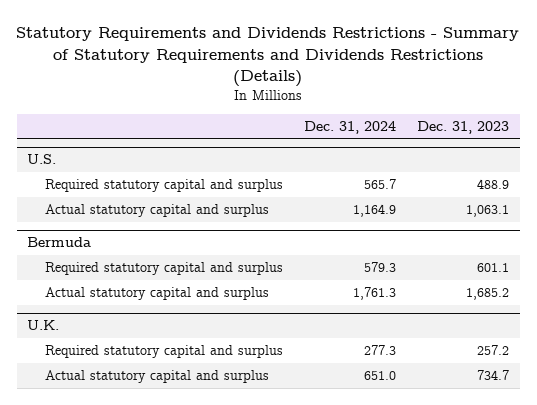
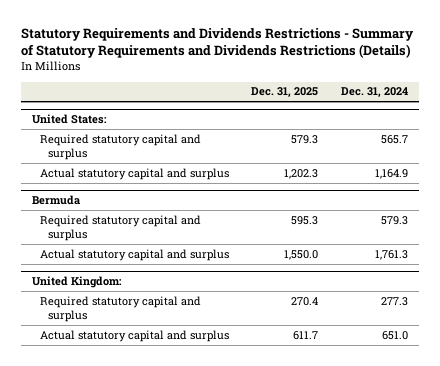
[417,120,510,134] Dec. 31, 2023 -> none
none -> [251,87,319,98] Dec. 31, 2025
[27,154,57,165] U.S. -> [32,113,108,124] United States:
[27,320,60,331] U.K. -> [32,275,123,288] United Kingdom:

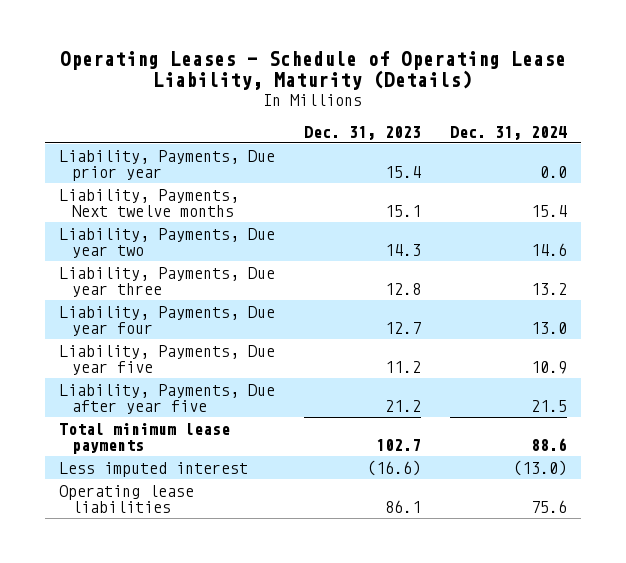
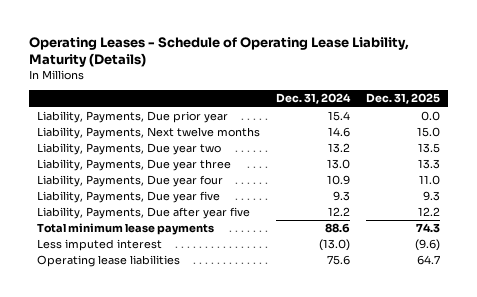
[303,125,421,140] Dec. 31, 2023 -> none
none -> [366,93,441,105] Dec. 31, 2025
[539,165,567,178] 0.0 -> [328,111,351,122] 15.4
[530,204,567,217] 15.4 -> [328,127,351,138] 14.6
[530,242,567,256] 14.6 -> [328,143,351,154] 13.2
[530,282,567,295] 13.2 -> [327,159,351,170] 13.0
[530,321,567,334] 13.0 -> [327,175,351,186] 10.9
[530,360,567,374] 10.9 -> [333,191,351,202] 9.3
[530,399,567,412] 21.5 -> [328,207,351,217] 12.2

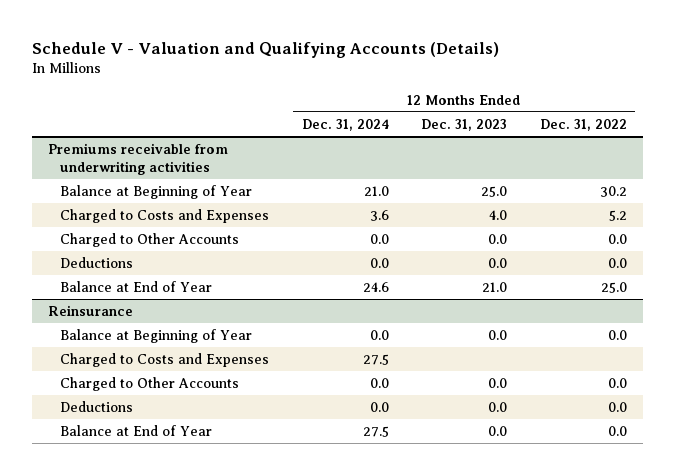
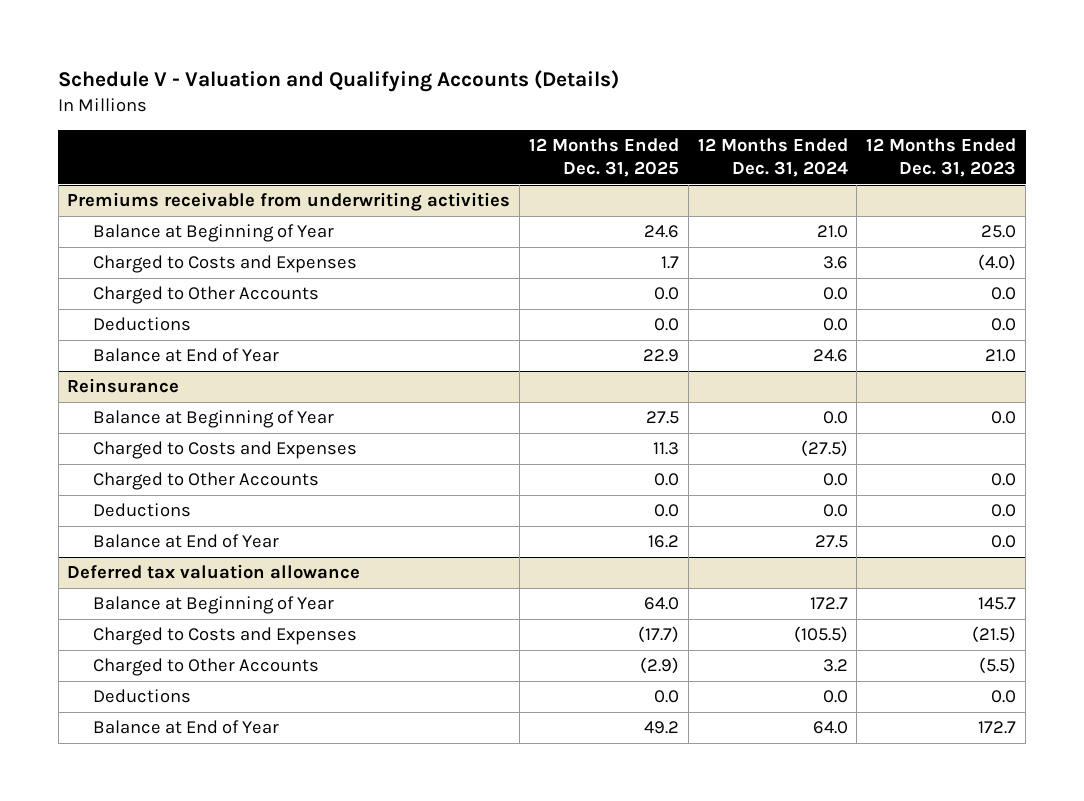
[539,118,627,131] Dec. 31, 2022 -> none
none -> [528,137,679,177] 12 Months Ended Dec. 31, 2025
[489,210,508,221] 4.0 -> [978,254,1017,272] (4.0)
[362,354,389,366] 27.5 -> [800,440,848,458] (27.5)
none -> [67,564,361,580] Deferred tax valuation allowance
none -> [93,596,335,615] Balance at Beginning of Year
none -> [93,627,358,646] Charged to Costs and Expenses
none -> [93,658,320,677] Charged to Other Accounts
none -> [93,689,192,704] Deductions
none -> [93,720,280,735] Balance at End of Year

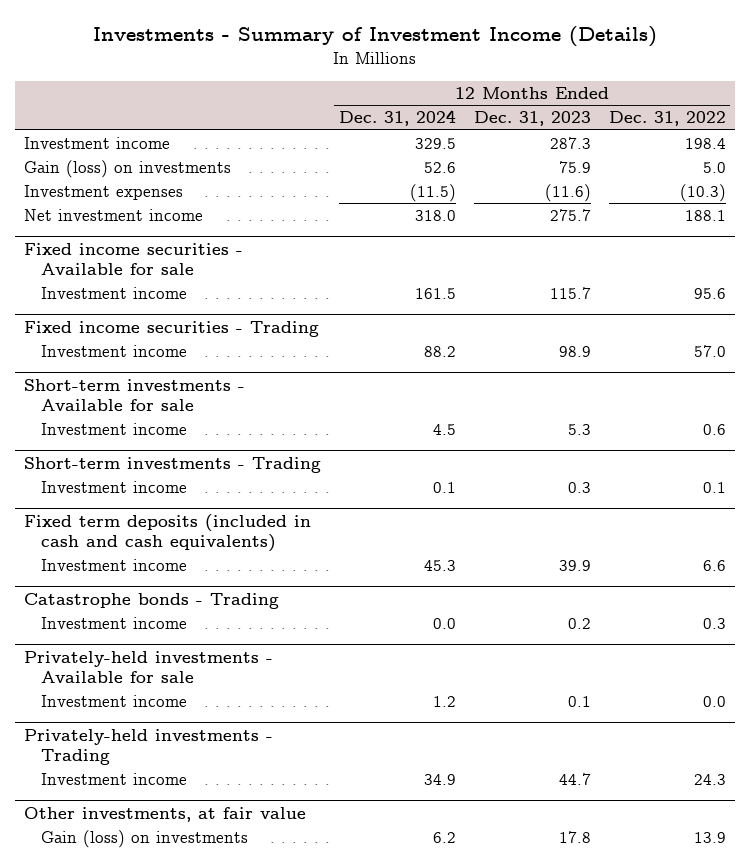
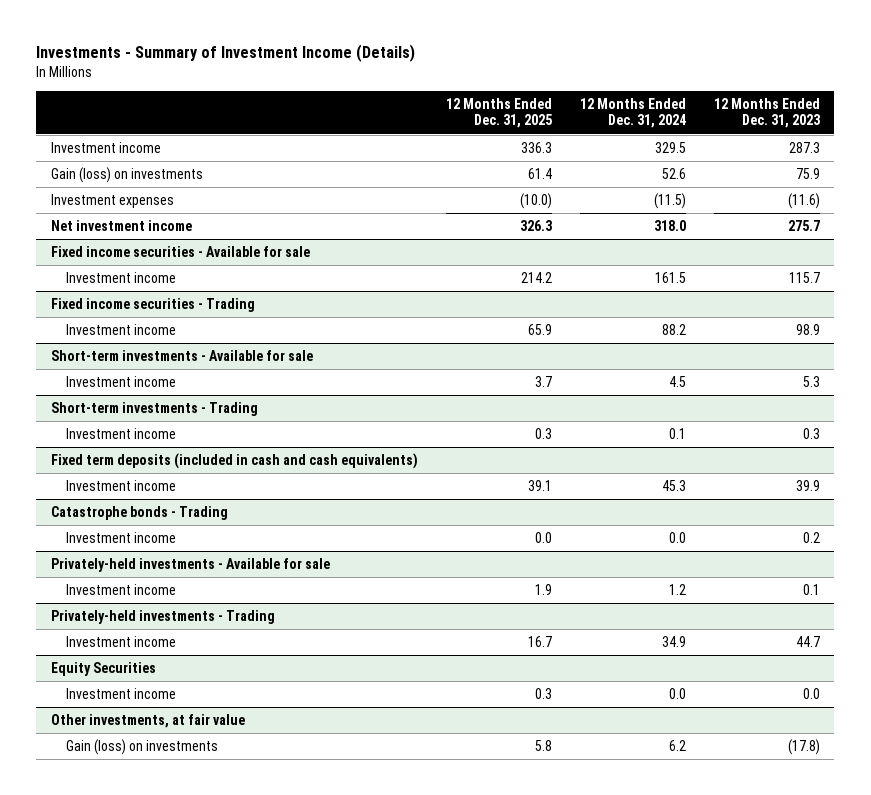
[608,111,726,127] Dec. 31, 2022 -> none
none -> [445,97,552,129] 12 Months Ended Dec. 31, 2025
none -> [50,661,156,676] Equity Securities
none -> [66,687,177,699] Investment income
[558,831,591,844] 17.8 -> [788,738,821,755] (17.8)

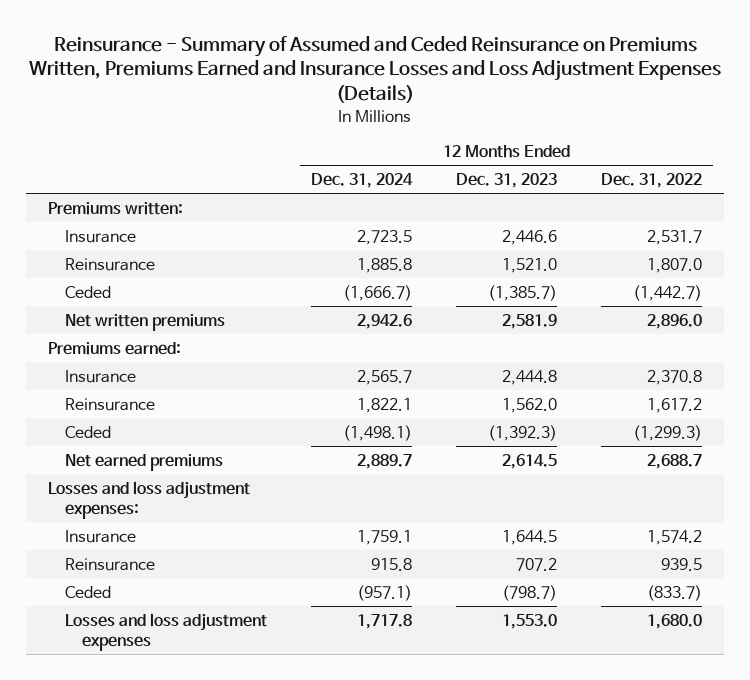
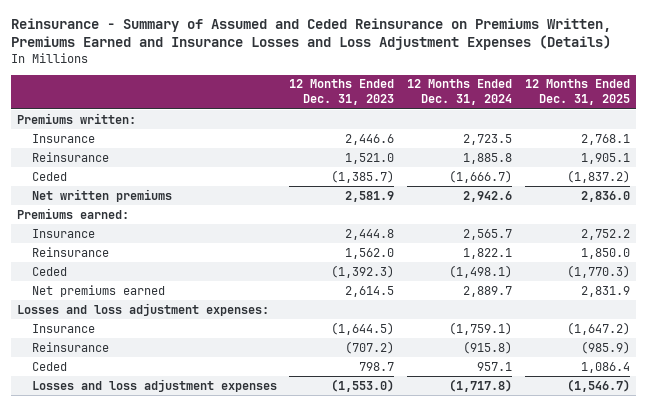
[601,173,703,189] Dec. 31, 2022 -> none
none -> [524,79,630,106] 12 Months Ended Dec. 31, 2025
[65,453,224,471] Net earned premiums -> [31,284,165,297] Net premiums earned
[357,529,413,545] 1,759.1 -> [449,321,513,335] (1,759.1)
[502,529,558,545] 1,644.5 -> [331,321,395,335] (1,644.5)
[371,557,413,571] 915.8 -> [463,340,513,354] (915.8)
[516,557,558,571] 707.2 -> [345,340,395,354] (707.2)
[357,584,413,601] (957.1) -> [477,361,513,371] 957.1
[502,584,558,601] (798.7) -> [359,361,395,371] 798.7
[357,613,413,629] 1,717.8 -> [449,378,513,392] (1,717.8)
[502,613,558,629] 1,553.0 -> [331,378,395,392] (1,553.0)

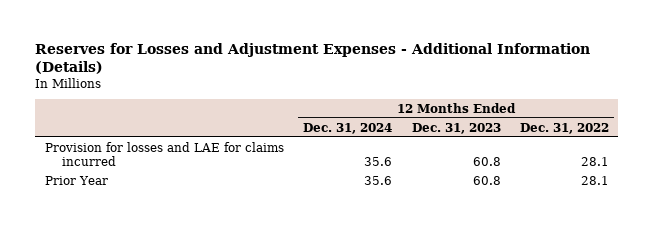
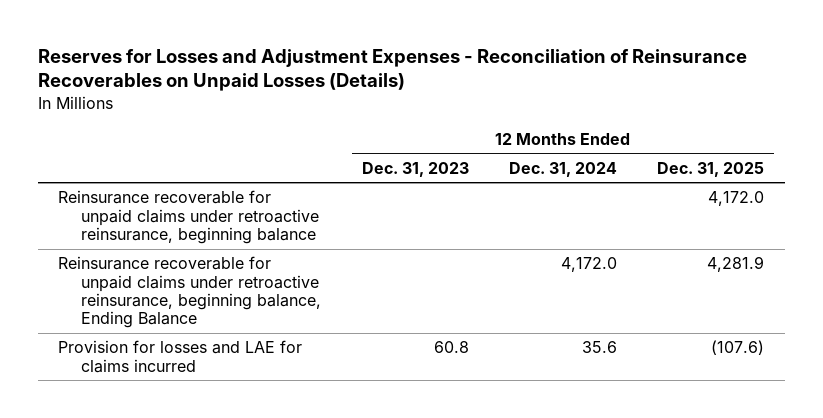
[35,42,591,74] Reserves for Losses and Adjustment Expenses - Additional Information (Details) -> [37,48,747,92] Reserves for Losses and Adjustment Expenses - Reconciliation of Reinsurance Recoverables on Unpaid Losses (Details)
[519,122,609,134] Dec. 31, 2022 -> none
none -> [657,161,765,177] Dec. 31, 2025
none -> [58,190,320,245] Reinsurance recoverable for unpaid claims under retroactive reinsurance, beginning balance
none -> [58,256,322,329] Reinsurance recoverable for unpaid claims under retroactive reinsurance, beginning balance, Ending Balance
[45,175,109,185] Prior Year -> none

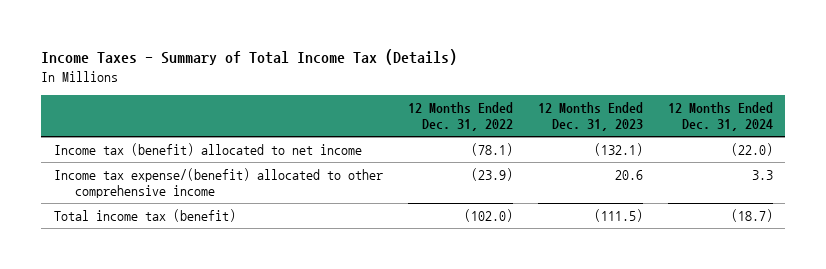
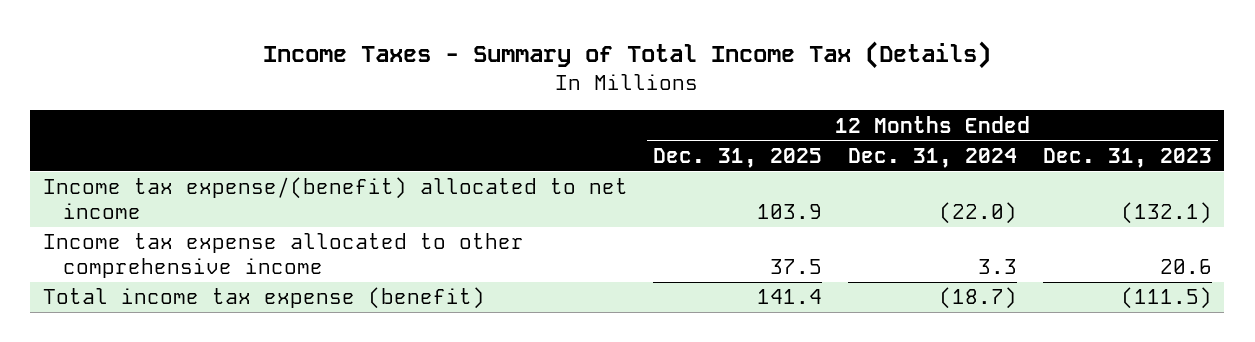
[407,101,513,131] 12 Months Ended Dec. 31, 2022 -> none
none -> [653,147,823,168] Dec. 31, 2025
[53,143,362,157] Income tax (benefit) allocated to net income -> [42,177,628,219] Income tax expense/(benefit) allocated to net income
[53,168,383,199] Income tax expense/(benefit) allocated to other comprehensive income -> [42,233,524,278] Income tax expense allocated to other comprehensive income
[53,209,236,223] Total income tax (benefit) -> [42,287,485,310] Total income tax expense (benefit)

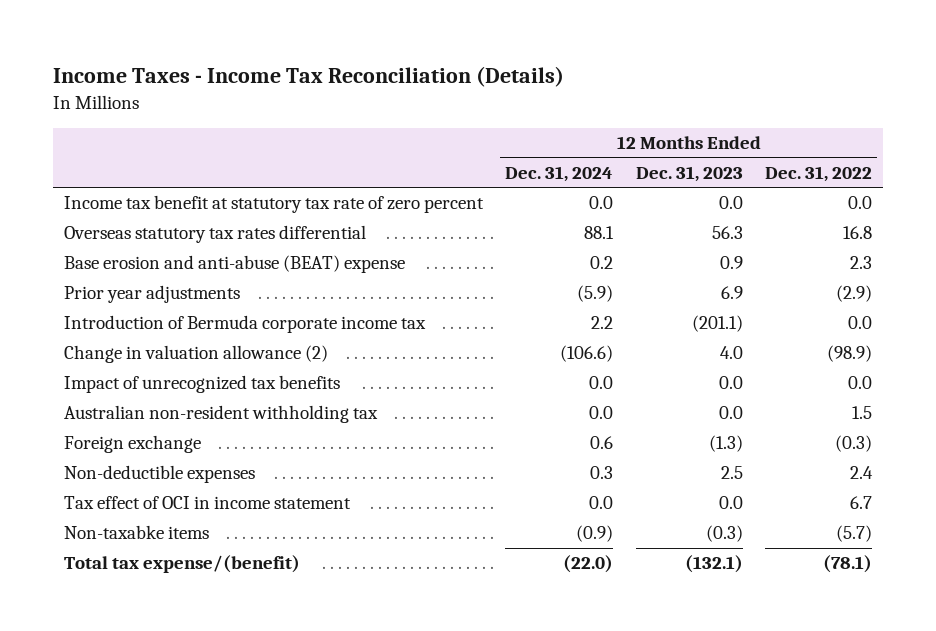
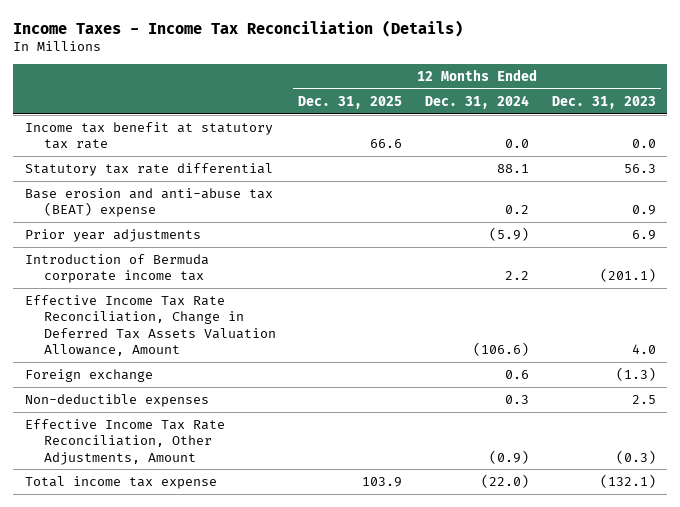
[764,166,872,183] Dec. 31, 2022 -> none
none -> [298,95,403,109] Dec. 31, 2025
[63,195,484,214] Income tax benefit at statutory tax rate of zero percent -> [24,121,273,150] Income tax benefit at statutory tax rate
[63,225,366,244] Overseas statutory tax rates differential -> [24,162,273,176] Statutory tax rate differential
[63,255,405,274] Base erosion and anti-abuse (BEAT) expense -> [24,187,273,218] Base erosion and anti-abuse tax (BEAT) expense
[63,375,340,394] Impact of unrecognized tax benefits -> none
[63,405,378,424] Australian non-resident withholding tax -> none
[63,345,328,364] Change in valuation allowance (2) -> [24,294,276,356] Effective Income Tax Rate Reconciliation, Change in Deferred Tax Assets Valuation Allowance, Amount
[63,496,351,510] Tax effect of OCI in income statement -> none
[63,525,209,540] Non-taxabke items -> [24,418,225,465] Effective Income Tax Rate Reconciliation, Other Adjustments, Amount
[63,555,300,574] Total tax expense/(benefit) -> [24,475,217,489] Total income tax expense

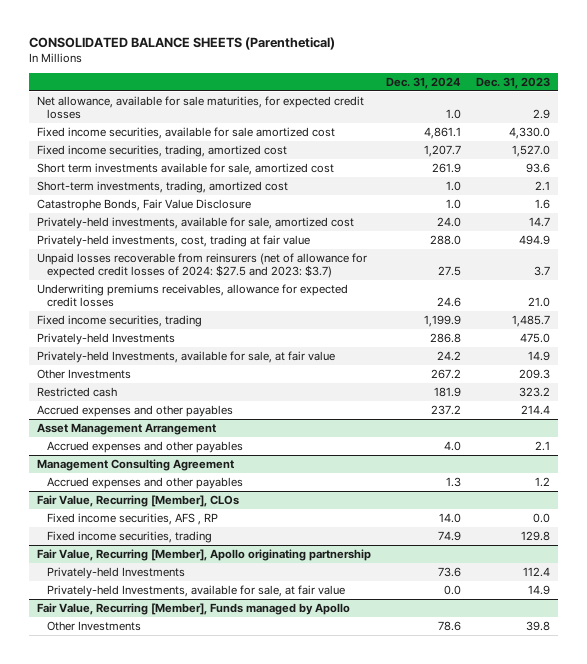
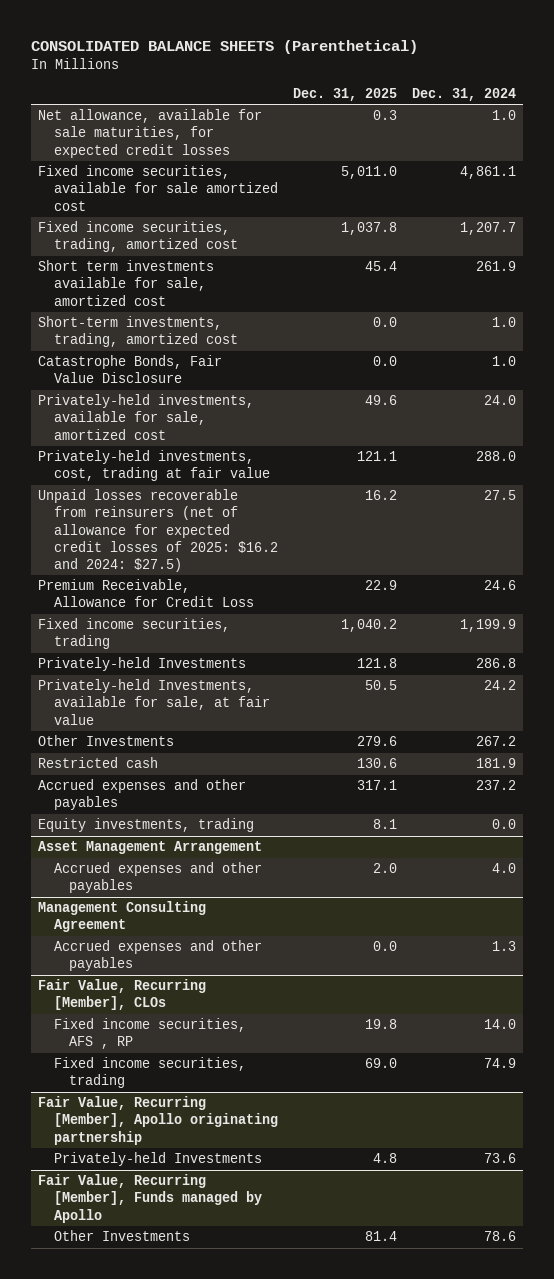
[476,77,551,90] Dec. 31, 2023 -> none
none -> [292,87,397,101] Dec. 31, 2025
[36,252,367,278] Unpaid losses recoverable from reinsurers (net of allowance for expected credit losses of 2024: $27.5 and 2023: $3.7) -> [38,489,278,573] Unpaid losses recoverable from reinsurers (net of allowance for expected credit losses of 2025: $16.2 and 2024: $27.5)
[36,283,348,307] Underwriting premiums receivables, allowance for expected credit losses -> [38,579,254,608] Premium Receivable, Allowance for Credit Loss
none -> [38,818,255,833] Equity investments, trading
[47,584,346,597] Privately-held Investments, available for sale, at fair value -> none

